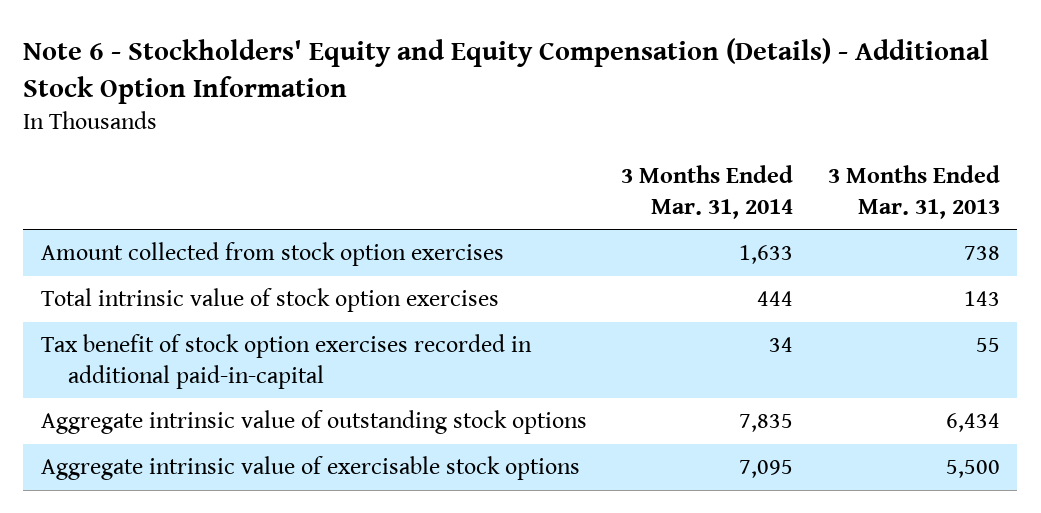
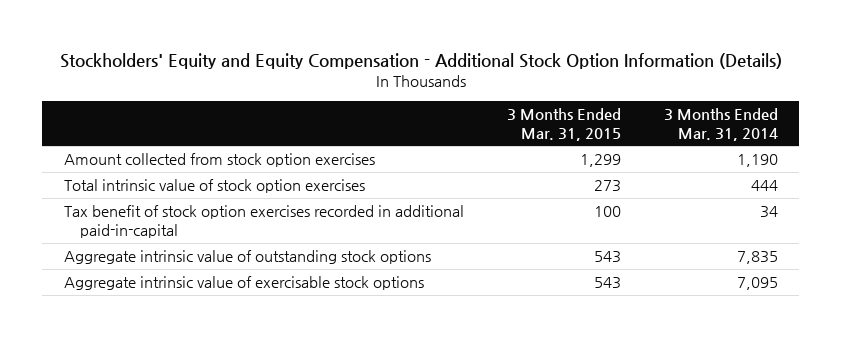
[23,38,990,105] Note 6 - Stockholders' Equity and Equity Compensation (Details) - Additional Stock Option Information -> [59,52,782,69] Stockholders' Equity and Equity Compensation - Additional Stock Option Information (Details)
[827,165,1000,219] 3 Months Ended Mar. 31, 2013 -> none
none -> [506,107,621,141] 3 Months Ended Mar. 31, 2015
[739,245,794,265] 1,633 -> [736,154,778,168] 1,190

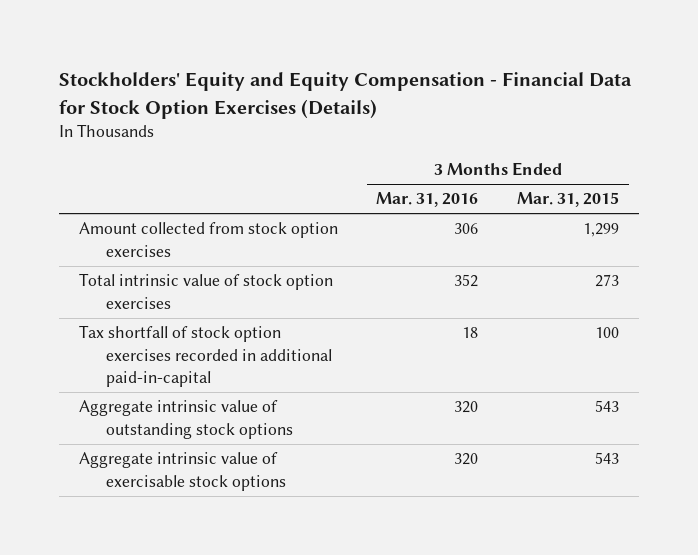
[59,52,782,69] Stockholders' Equity and Equity Compensation - Additional Stock Option Information (Details) -> [59,72,633,119] Stockholders' Equity and Equity Compensation - Financial Data for Stock Option Exercises (Details)
[663,107,778,141] 3 Months Ended Mar. 31, 2014 -> none
none -> [376,192,479,208] Mar. 31, 2016
[63,205,464,239] Tax benefit of stock option exercises recorded in additional paid-in-capital -> [78,325,332,388] Tax shortfall of stock option exercises recorded in additional paid-in-capital

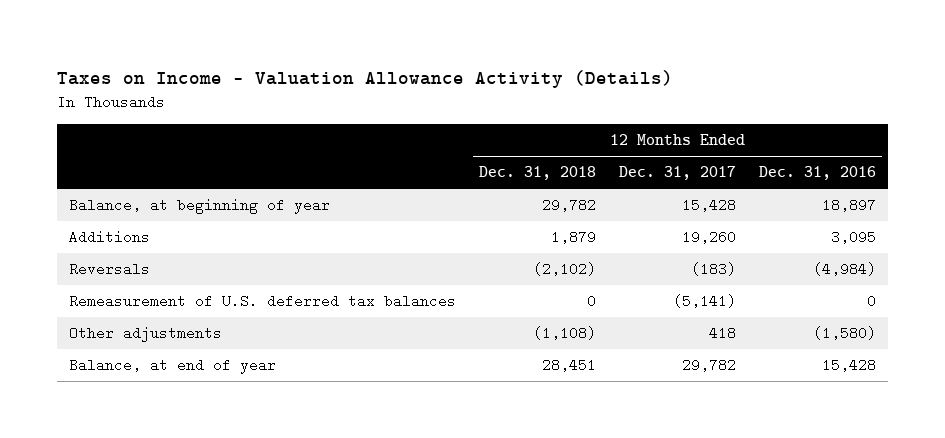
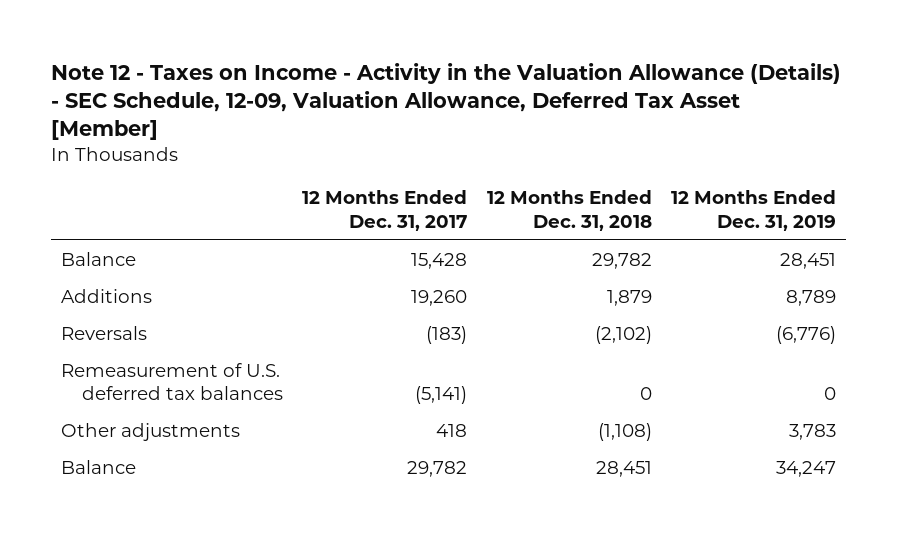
[57,69,674,88] Taxes on Income - Valuation Allowance Activity (Details) -> [51,62,842,141] Note 12 - Taxes on Income - Activity in the Valuation Allowance (Details) - SEC Schedule, 12-09, Valuation Allowance, Deferred Tax Asset [Member]
[759,166,877,181] Dec. 31, 2016 -> none
none -> [671,190,837,231] 12 Months Ended Dec. 31, 2019
[68,198,330,215] Balance, at beginning of year -> [60,251,136,266] Balance
[68,358,276,375] Balance, at end of year -> [60,459,136,474] Balance

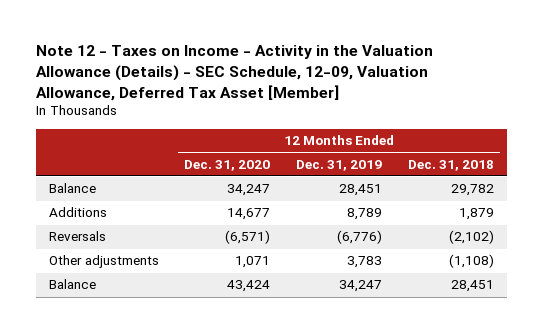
[302,190,468,231] 12 Months Ended Dec. 31, 2017 -> none
none -> [184,159,271,171] Dec. 31, 2020
[60,362,283,401] Remeasurement of U.S. deferred tax balances -> none

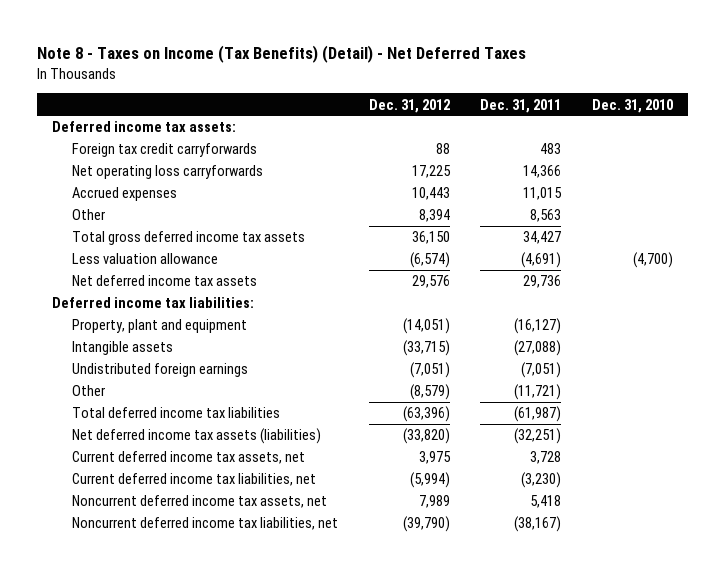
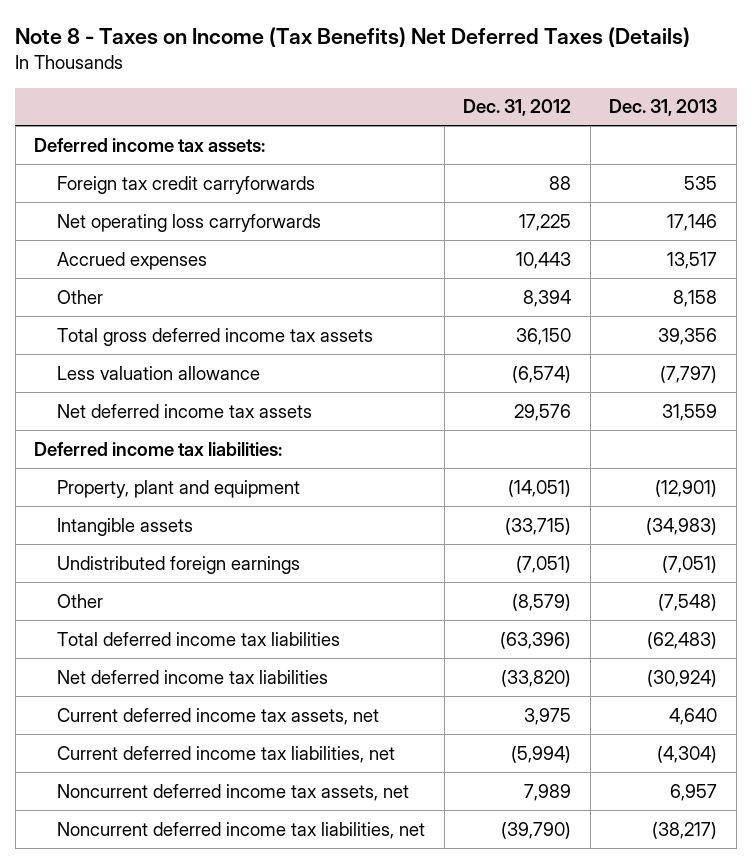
[37,45,527,64] Note 8 - Taxes on Income (Tax Benefits) (Detail) - Net Deferred Taxes -> [15,26,691,47] Note 8 - Taxes on Income (Tax Benefits) Net Deferred Taxes (Details)
[480,98,562,113] Dec. 31, 2011 -> none
[592,98,674,113] Dec. 31, 2010 -> none
none -> [609,99,718,117] Dec. 31, 2013
[72,428,322,445] Net deferred income tax assets (liabilities) -> [57,669,329,684] Net deferred income tax liabilities

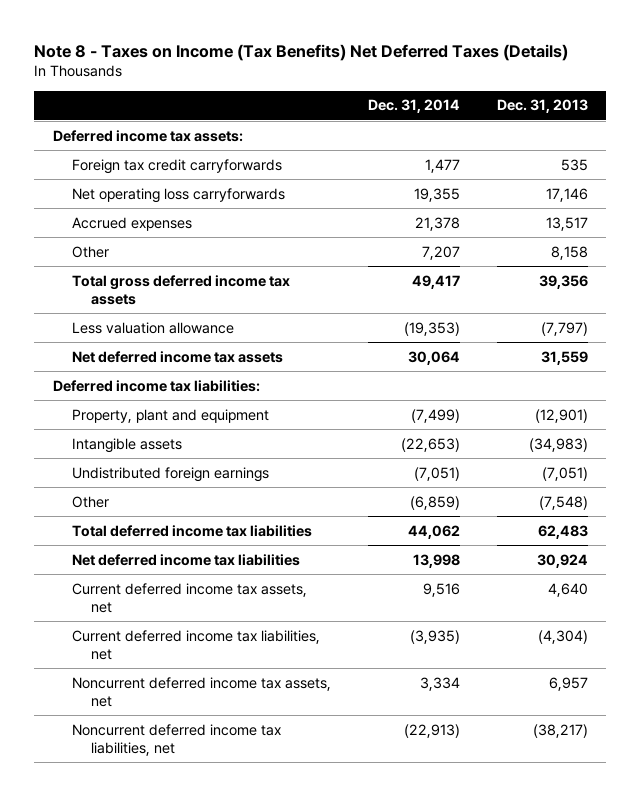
[463,99,572,117] Dec. 31, 2012 -> none
none -> [367,99,460,114] Dec. 31, 2014
[647,631,718,649] (62,483) -> [537,524,588,539] 62,483
[647,669,718,687] (30,924) -> [536,553,588,568] 30,924

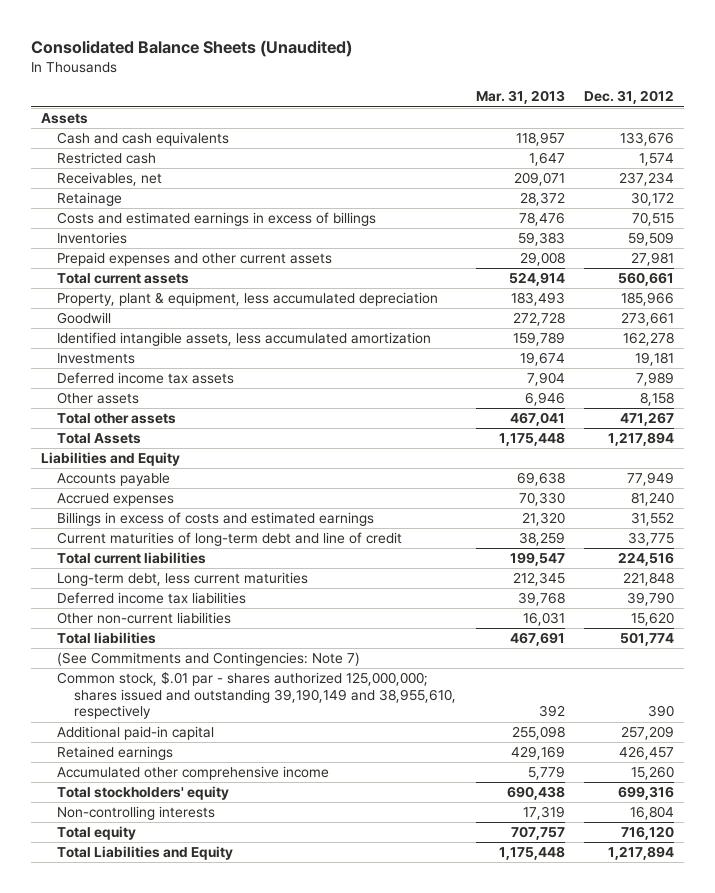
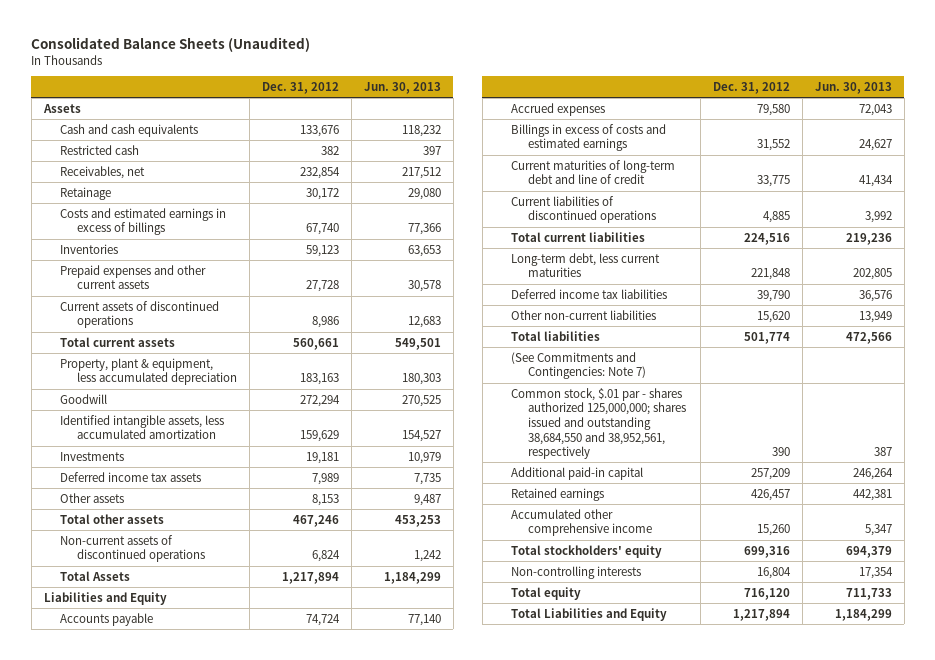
[475,90,565,105] Mar. 31, 2013 -> none
none -> [363,82,441,95] Jun. 30, 2013
[639,153,675,167] 1,574 -> [320,145,339,155] 382
[619,172,675,187] 237,234 -> [299,166,340,179] 232,854
[632,212,675,227] 70,515 -> [305,223,339,236] 67,740
[628,232,675,247] 59,509 -> [305,244,339,257] 59,123
[631,252,675,267] 27,981 -> [305,280,339,293] 27,728
none -> [60,300,220,329] Current assets of discontinued operations
[621,292,675,307] 185,966 -> [299,373,339,386] 183,163
[621,312,675,327] 273,661 -> [299,394,340,407] 272,294
[623,332,675,347] 162,278 -> [299,430,339,443] 159,629
[640,392,675,407] 8,158 -> [311,493,339,506] 8,153
[620,412,675,427] 471,267 -> [292,514,339,527] 467,246
none -> [60,534,206,563] Non-current assets of discontinued operations
[627,472,675,487] 77,949 -> [305,613,340,626] 74,724
[631,492,675,507] 81,240 -> [756,103,790,116] 79,580
none -> [511,195,656,224] Current liabilities of discontinued operations
[57,671,457,720] Common stock, $.01 par - shares authorized 125,000,000; shares issued and outstanding 39,190,149 and 38,955,610, respectively -> [511,387,686,460] Common stock, $.01 par - shares authorized 125,000,000; shares issued and outstanding 38,684,550 and 38,952,561, respectively

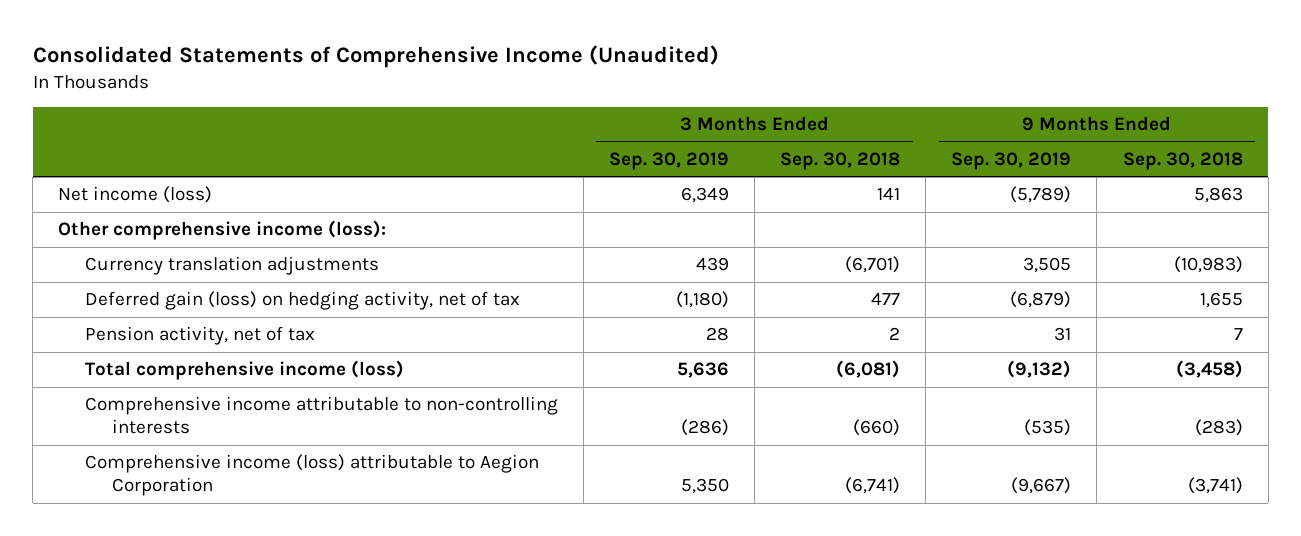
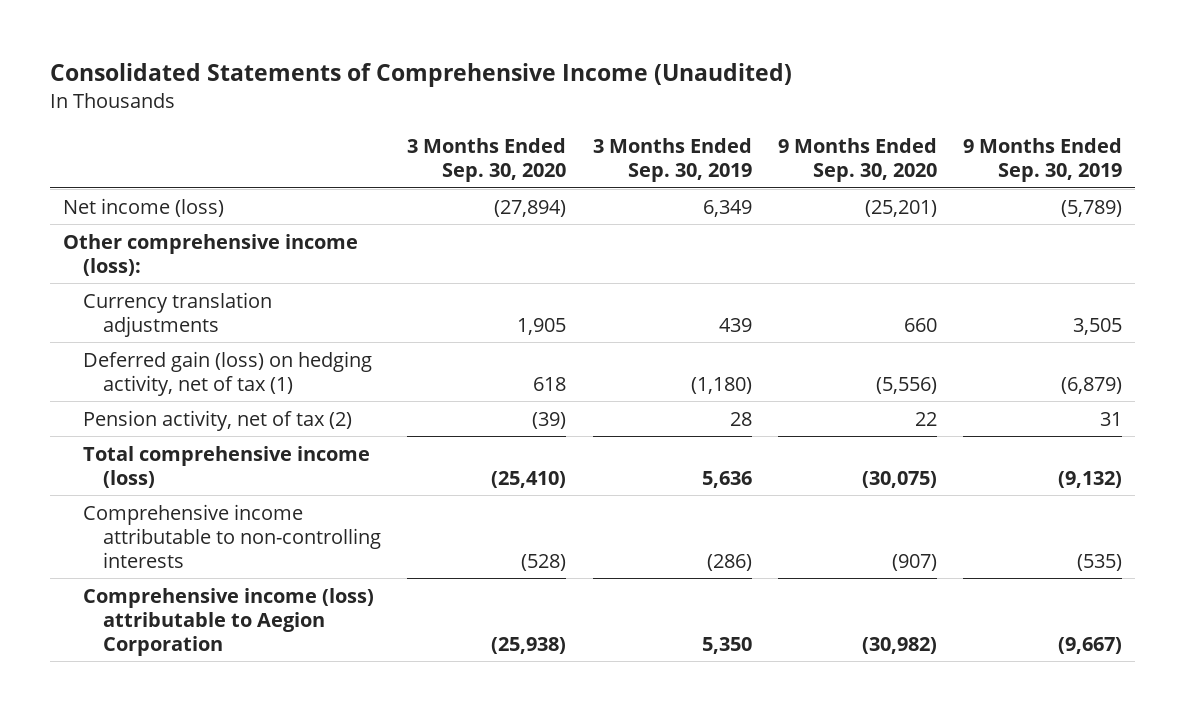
[780,152,901,171] Sep. 30, 2018 -> none
[1122,152,1243,171] Sep. 30, 2018 -> none
none -> [407,137,567,183] 3 Months Ended Sep. 30, 2020
none -> [777,137,937,183] 9 Months Ended Sep. 30, 2020
[85,291,521,311] Deferred gain (loss) on hedging activity, net of tax -> [83,350,373,396] Deferred gain (loss) on hedging activity, net of tax (1)
[85,326,316,346] Pension activity, net of tax -> [83,409,353,431] Pension activity, net of tax (2)

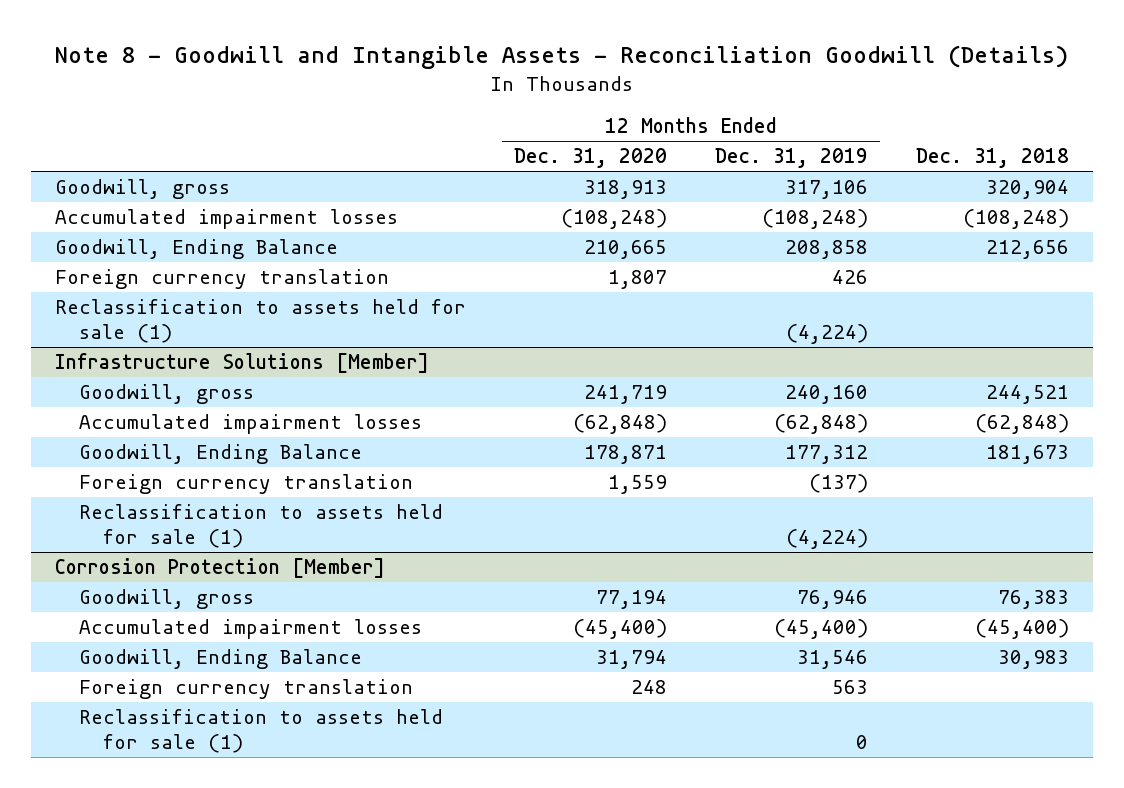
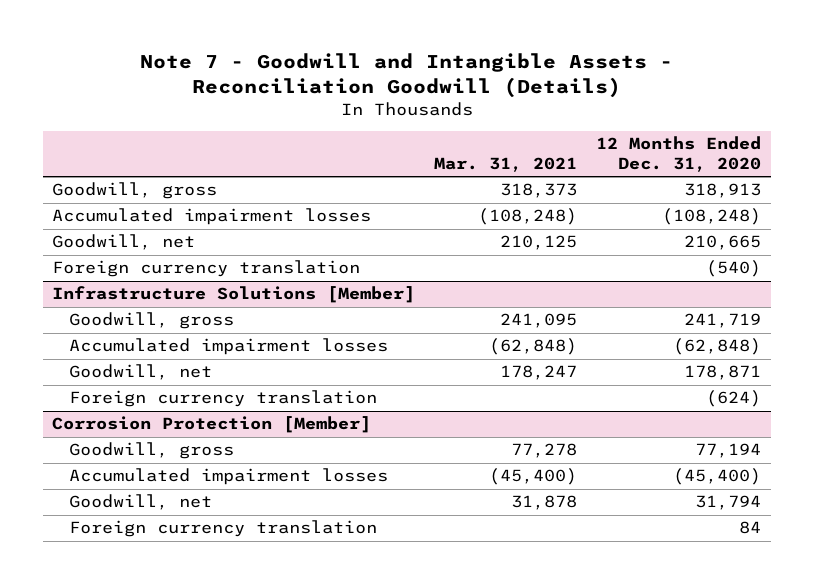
[55,45,1069,70] Note 8 - Goodwill and Intangible Assets - Reconciliation Goodwill (Details) -> [139,52,673,99] Note 7 - Goodwill and Intangible Assets - Reconciliation Goodwill (Details)
[714,148,868,169] Dec. 31, 2019 -> none
[915,148,1069,169] Dec. 31, 2018 -> none
none -> [434,156,578,172] Mar. 31, 2021
[55,299,467,343] Reclassification to assets held for sale (1) -> none
[55,239,339,260] Goodwill, Ending Balance -> [52,234,196,251] Goodwill, net
[608,270,668,290] 1,807 -> [706,260,762,278] (540)
[79,504,444,548] Reclassification to assets held for sale (1) -> none
[79,444,363,465] Goodwill, Ending Balance -> [69,364,213,381] Goodwill, net
[608,475,668,495] 1,559 -> [706,390,762,408] (624)
[79,709,444,753] Reclassification to assets held for sale (1) -> none
[79,649,363,670] Goodwill, Ending Balance -> [69,494,213,511] Goodwill, net
[631,680,668,695] 248 -> [739,521,762,535] 84

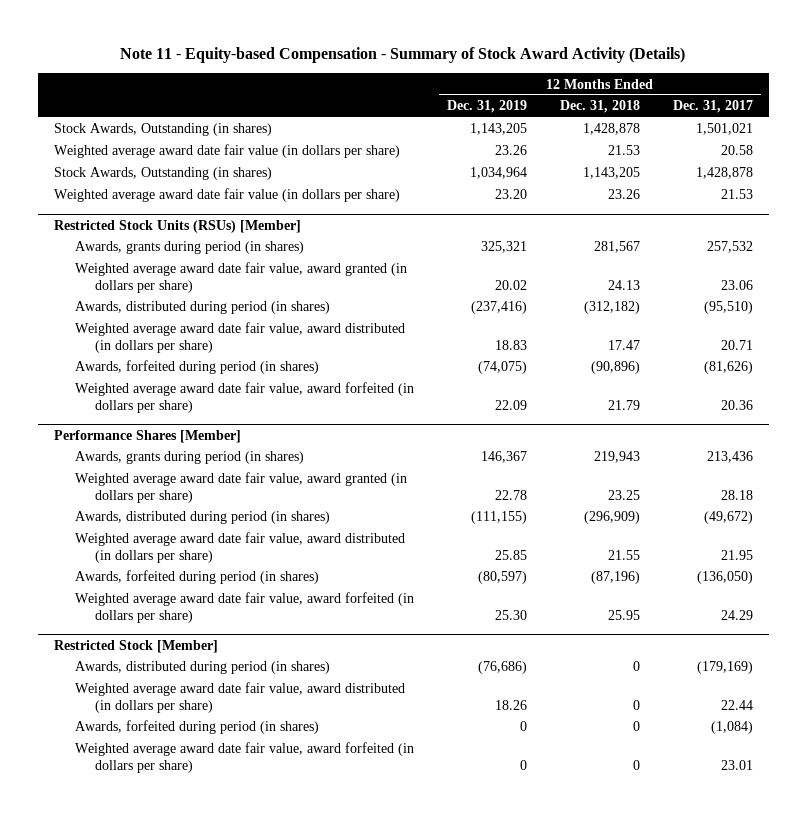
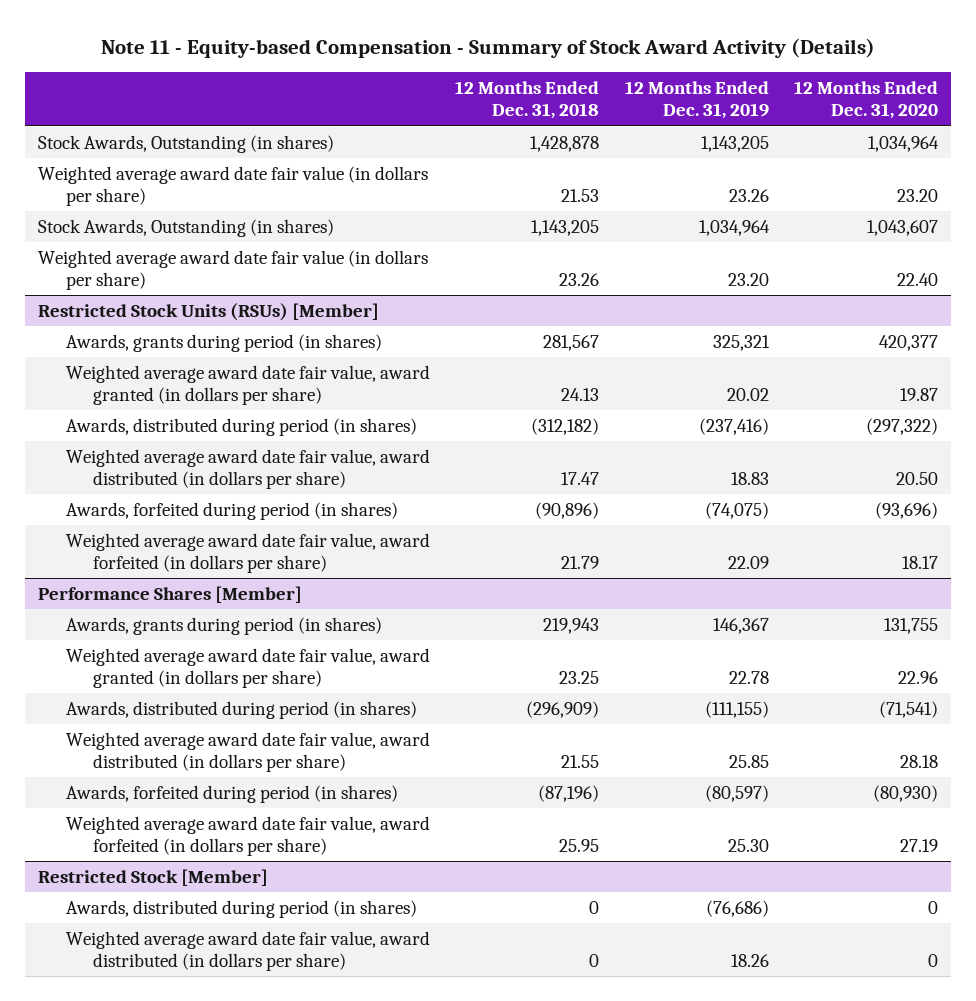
[672,100,753,114] Dec. 31, 2017 -> none
none -> [794,81,939,120] 12 Months Ended Dec. 31, 2020
[74,720,319,735] Awards, forfeited during period (in shares) -> none
[74,742,414,773] Weighted average award date fair value, award forfeited (in dollars per share) -> none

